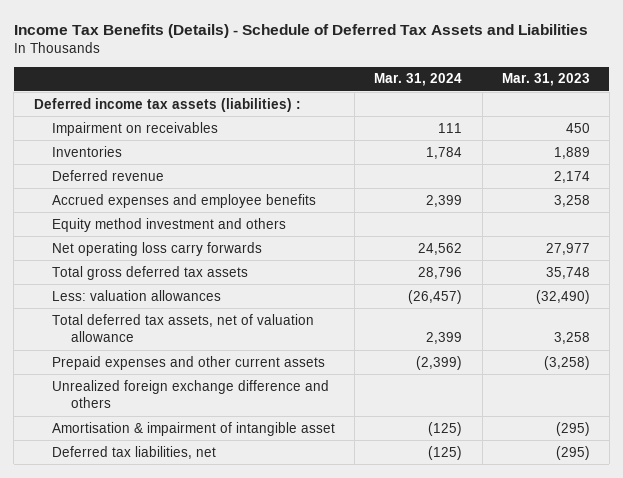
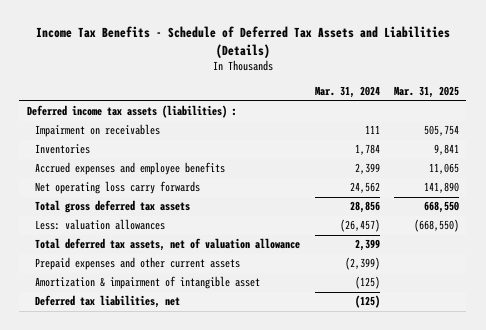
[13,23,588,38] Income Tax Benefits (Details) - Schedule of Deferred Tax Assets and Liabilities -> [35,26,450,58] Income Tax Benefits - Schedule of Deferred Tax Assets and Liabilities (Details)
[501,73,590,87] Mar. 31, 2023 -> none
none -> [394,86,460,99] Mar. 31, 2025
[52,169,165,181] Deferred revenue -> none
[52,217,287,232] Equity method investment and others -> none
[418,266,463,279] 28,796 -> [349,201,380,214] 28,856
[52,379,330,409] Unrealized foreign exchange difference and others -> none
[52,421,336,436] Amortisation & impairment of intangible asset -> [35,276,261,290] Amortization & impairment of intangible asset

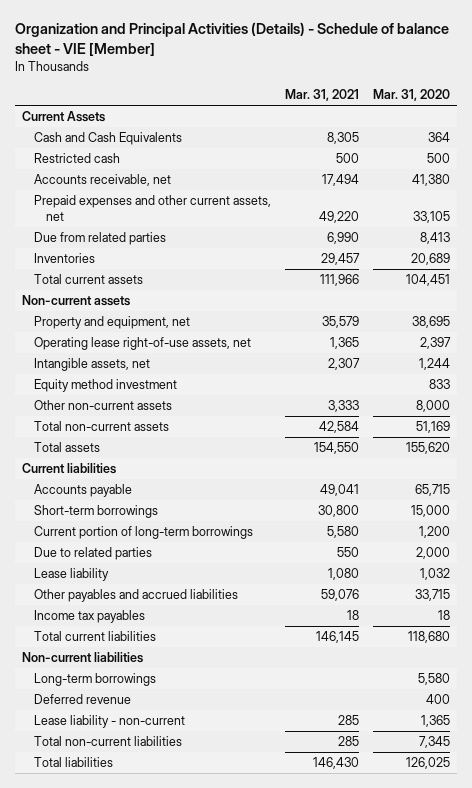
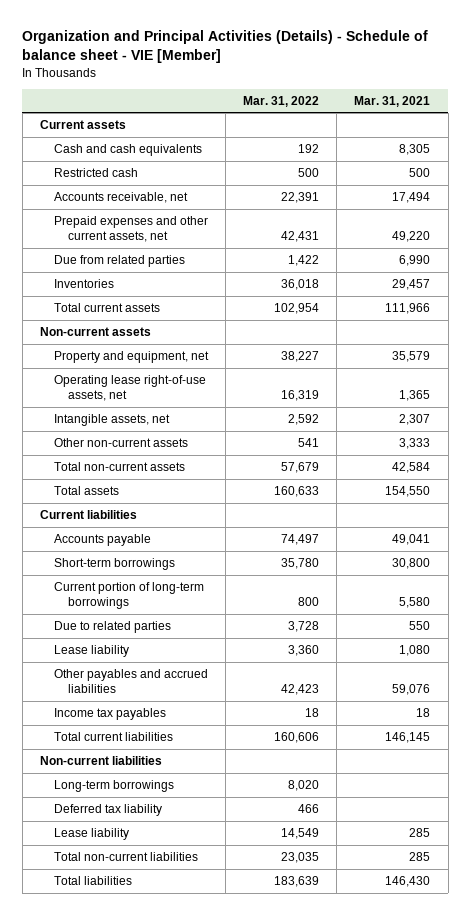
[373,89,451,102] Mar. 31, 2020 -> none
none -> [243,95,320,107] Mar. 31, 2022
[21,111,105,123] Current Assets -> [39,119,126,129] Current assets
[33,132,182,146] Cash and Cash Equivalents -> [53,143,202,156] Cash and cash equivalents
[33,379,177,393] Equity method investment -> none
[33,694,131,705] Deferred revenue -> [53,803,162,816] Deferred tax liability
[33,715,185,729] Lease liability - non-current -> [53,827,129,840] Lease liability

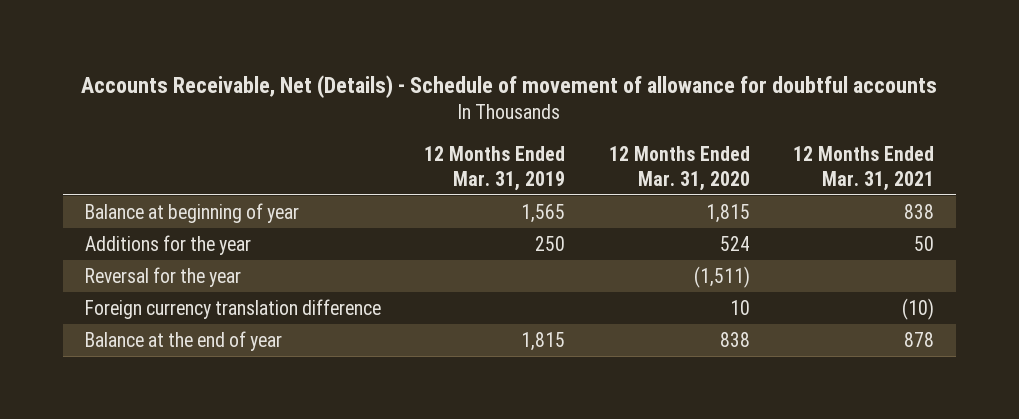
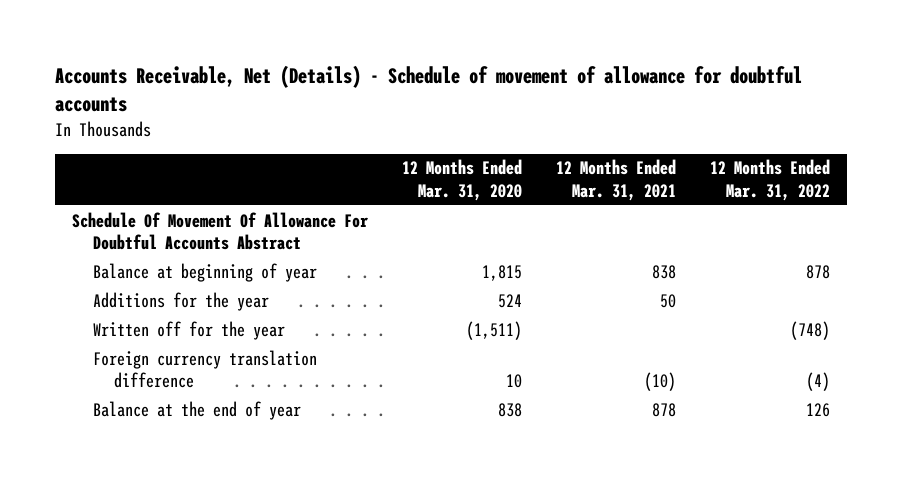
[424,145,566,191] 12 Months Ended Mar. 31, 2019 -> none
none -> [710,159,831,201] 12 Months Ended Mar. 31, 2022
none -> [71,211,368,250] Schedule Of Movement Of Allowance For Doubtful Accounts Abstract
[84,266,241,287] Reversal for the year -> [93,320,286,340] Written off for the year

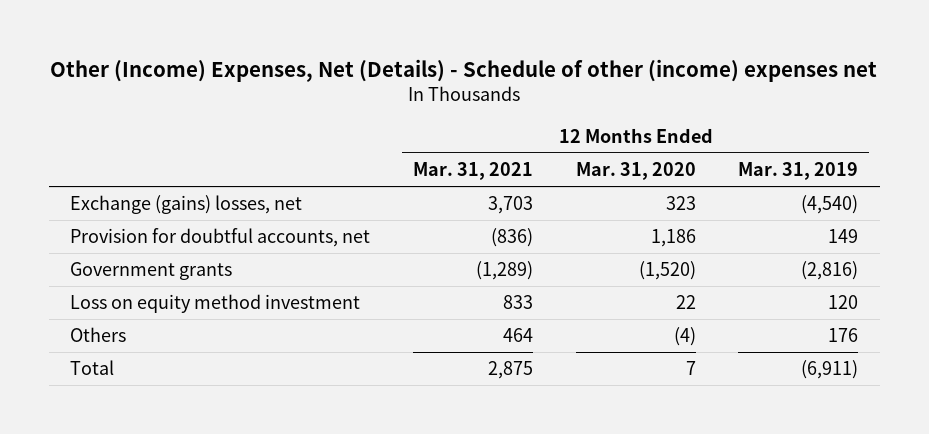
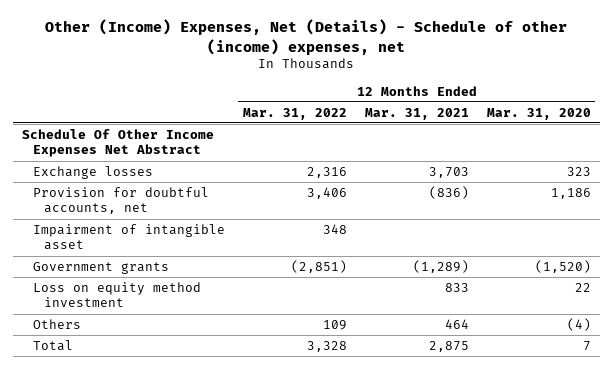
[50,59,878,83] Other (Income) Expenses, Net (Details) - Schedule of other (income) expenses net -> [45,19,568,55] Other (Income) Expenses, Net (Details) - Schedule of other (income) expenses, net
[738,161,859,180] Mar. 31, 2019 -> none
none -> [242,107,347,120] Mar. 31, 2022
none -> [21,128,214,158] Schedule Of Other Income Expenses Net Abstract
[70,195,303,215] Exchange (gains) losses, net -> [32,165,153,179] Exchange losses
none -> [32,223,225,251] Impairment of intangible asset

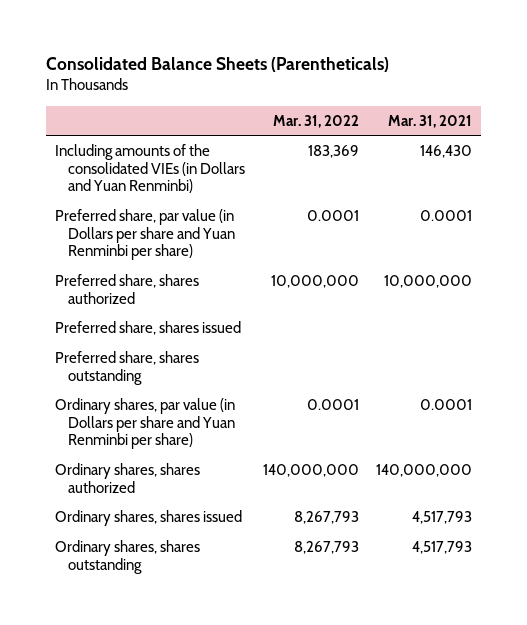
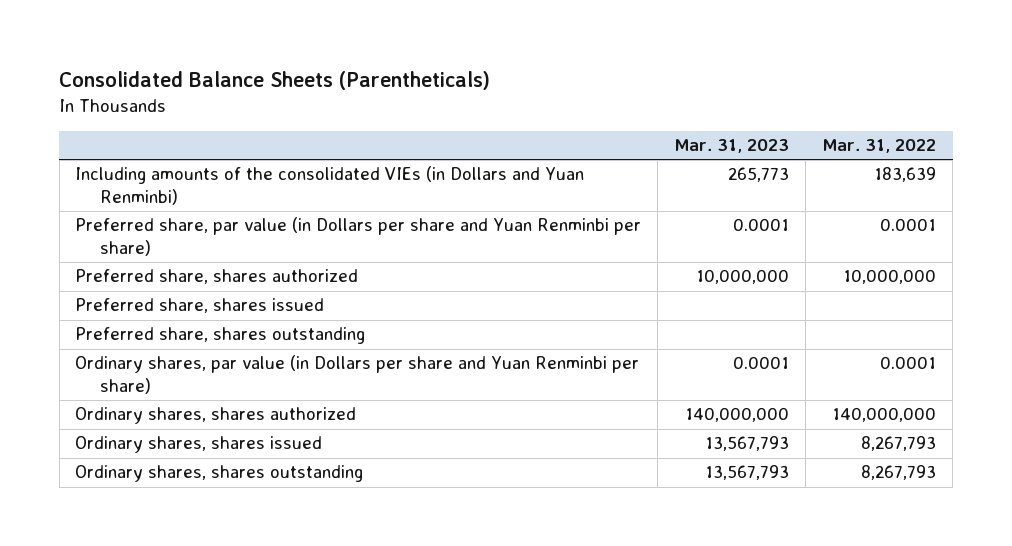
[388,114,473,128] Mar. 31, 2021 -> none
none -> [674,139,790,154] Mar. 31, 2023
[307,145,359,159] 183,369 -> [874,167,937,183] 183,639

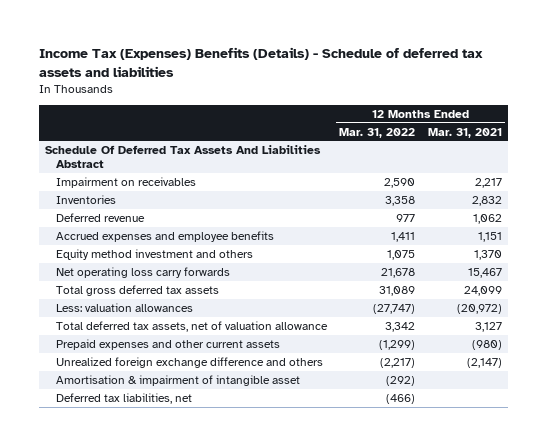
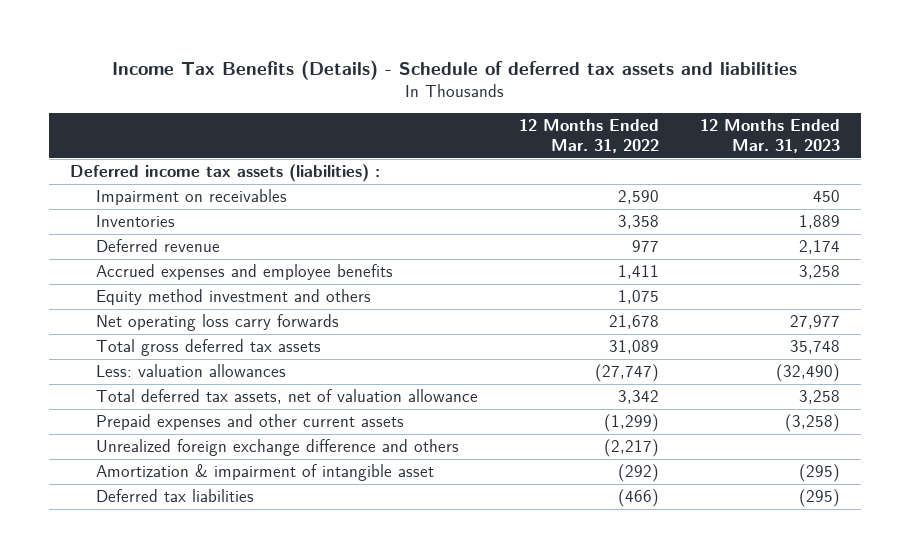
[38,46,483,77] Income Tax (Expenses) Benefits (Details) - Schedule of deferred tax assets and liabilities -> [111,59,797,80] Income Tax Benefits (Details) - Schedule of deferred tax assets and liabilities
[427,127,502,138] Mar. 31, 2021 -> none
none -> [700,119,841,154] 12 Months Ended Mar. 31, 2023
[44,144,321,169] Schedule Of Deferred Tax Assets And Liabilities Abstract -> none
none -> [69,164,380,183] Deferred income tax assets (liabilities) :
[55,374,300,386] Amortisation & impairment of intangible asset -> [95,464,434,482] Amortization & impairment of intangible asset
[55,392,192,404] Deferred tax liabilities, net -> [95,489,254,503] Deferred tax liabilities

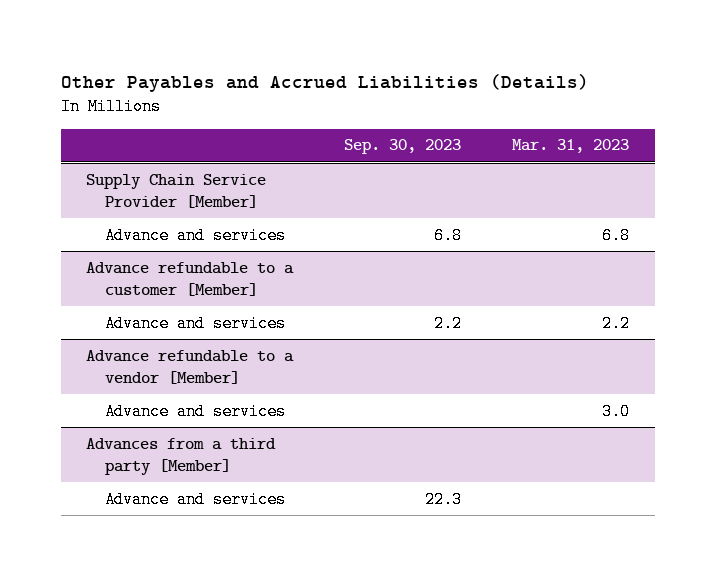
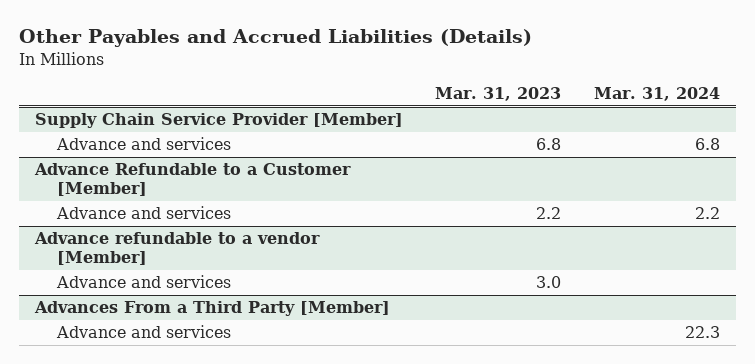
[344,139,462,155] Sep. 30, 2023 -> none
none -> [593,86,720,101] Mar. 31, 2024
[86,261,295,297] Advance refundable to a customer [Member] -> [33,163,351,197] Advance Refundable to a Customer [Member]
[86,437,277,476] Advances from a third party [Member] -> [33,301,390,317] Advances From a Third Party [Member]

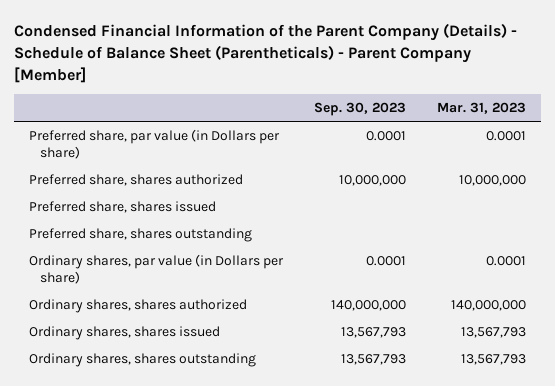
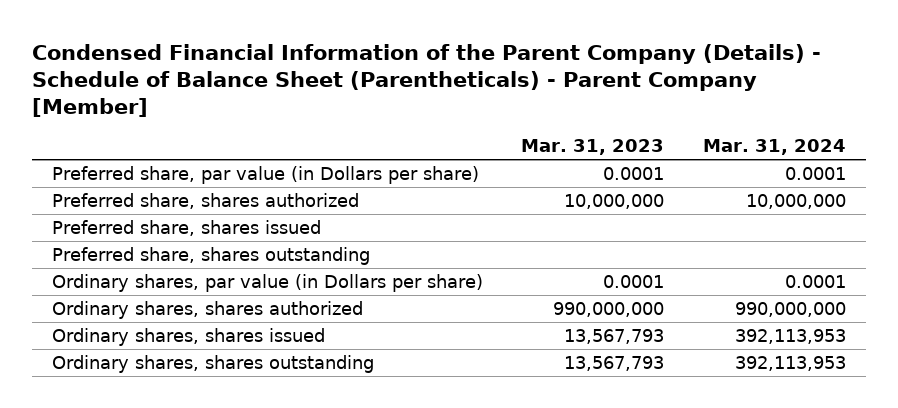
[314,101,407,116] Sep. 30, 2023 -> none
none -> [703,139,847,156] Mar. 31, 2024
[450,300,526,312] 140,000,000 -> [553,301,665,317] 990,000,000

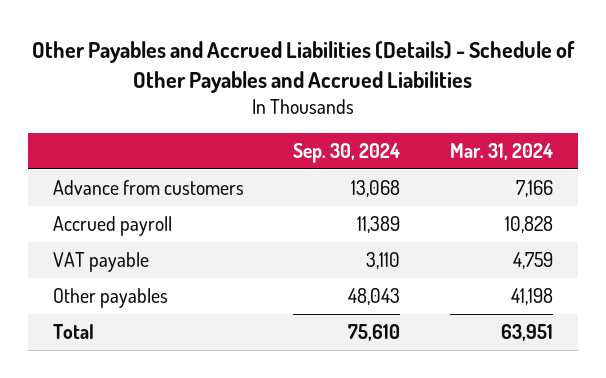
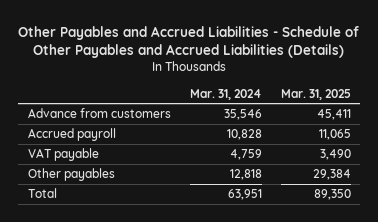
[31,40,575,93] Other Payables and Accrued Liabilities (Details) - Schedule of Other Payables and Accrued Liabilities -> [18,25,360,59] Other Payables and Accrued Liabilities - Schedule of Other Payables and Accrued Liabilities (Details)
[293,142,401,163] Sep. 30, 2024 -> none
none -> [280,88,351,100] Mar. 31, 2025
[516,179,554,197] 7,166 -> [223,109,262,121] 35,546
[511,287,554,305] 41,198 -> [229,169,262,181] 12,818

